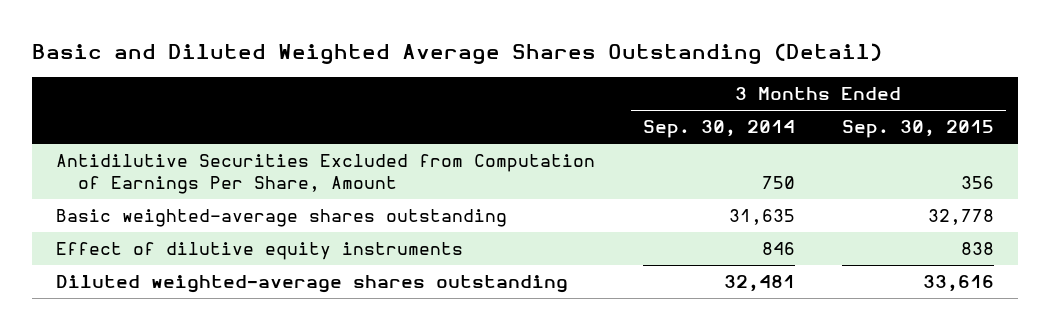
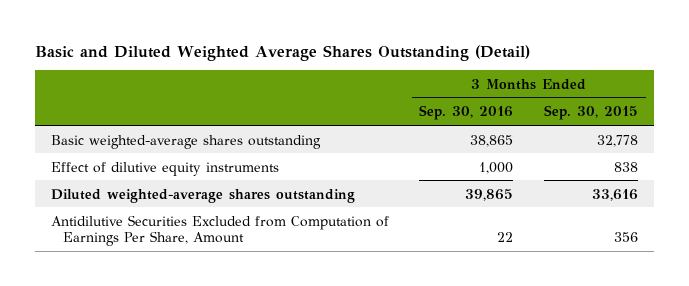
[642,120,795,139] Sep. 30, 2014 -> none
none -> [419,105,514,121] Sep. 30, 2016
[55,154,595,194] Antidilutive Securities Excluded from Computation of Earnings Per Share, Amount -> [50,214,389,247] Antidilutive Securities Excluded from Computation of Earnings Per Share, Amount

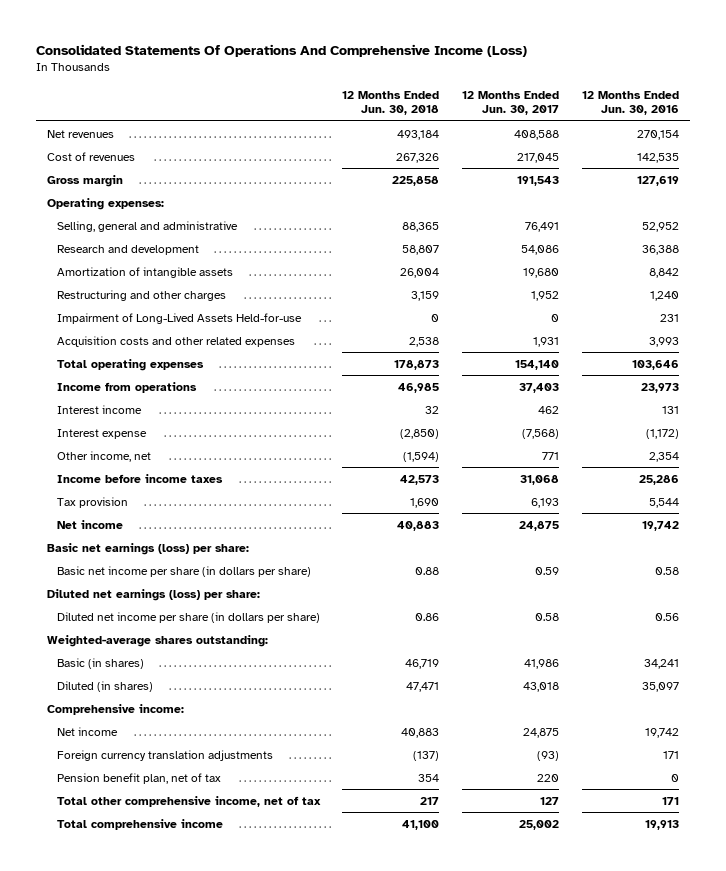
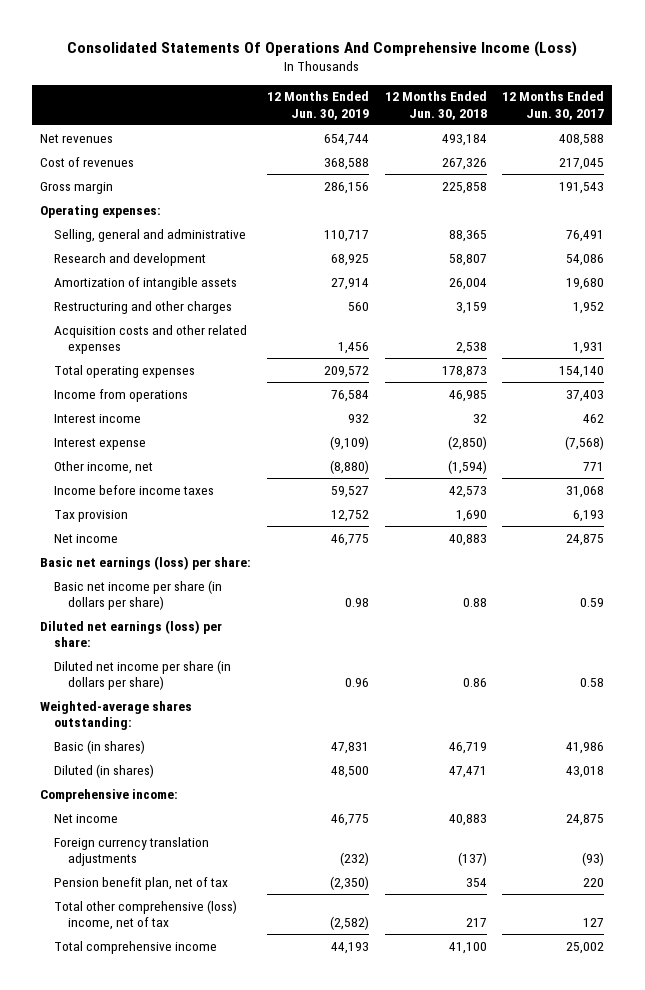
[581,90,679,116] 12 Months Ended Jun. 30, 2016 -> none
none -> [266,91,369,120] 12 Months Ended Jun. 30, 2019
[56,312,302,324] Impairment of Long-Lived Assets Held-for-use -> none
[56,795,321,807] Total other comprehensive income, net of tax -> [53,899,237,931] Total other comprehensive (loss) income, net of tax

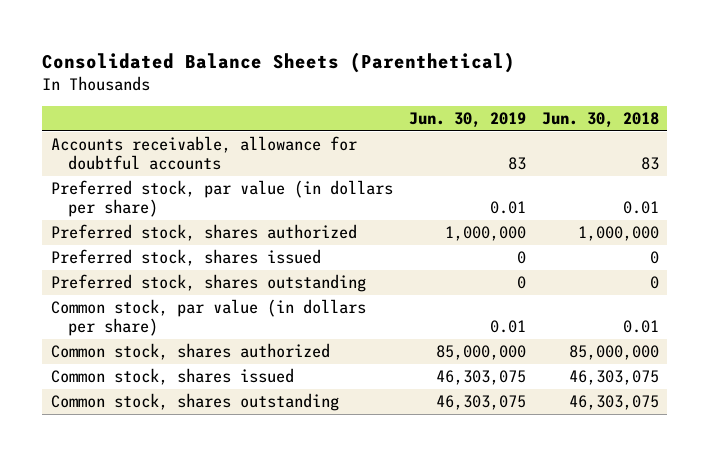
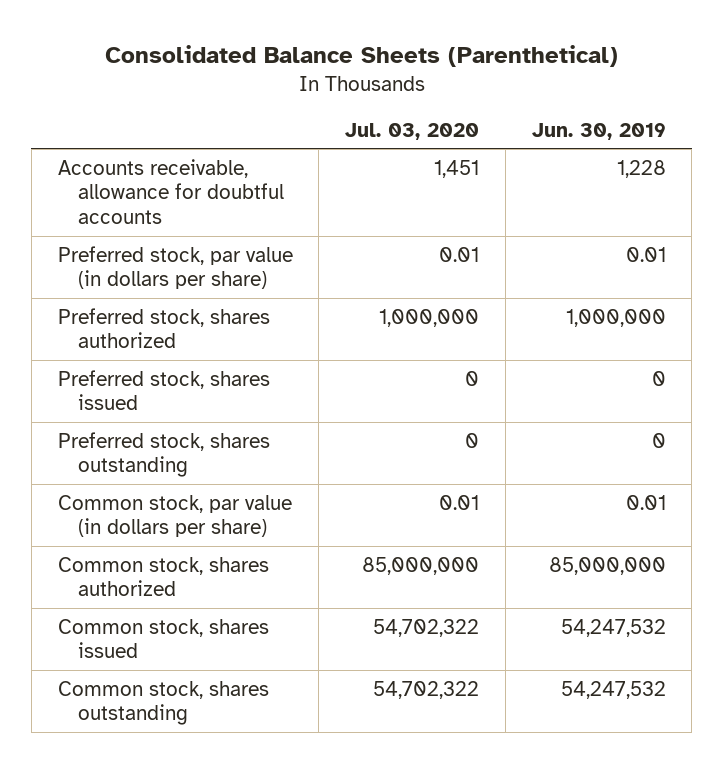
[542,112,660,129] Jun. 30, 2018 -> none
none -> [345,122,480,140] Jul. 03, 2020
[507,157,526,171] 83 -> [616,159,666,178] 1,228
[435,370,526,386] 46,303,075 -> [560,618,666,637] 54,247,532
[435,395,526,411] 46,303,075 -> [560,680,666,699] 54,247,532

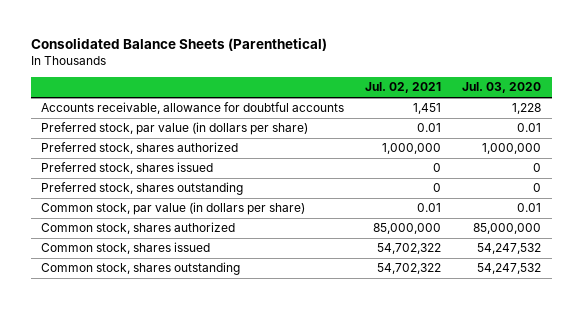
[531,122,666,140] Jun. 30, 2019 -> none
none -> [365,82,442,94] Jul. 02, 2021
[434,159,480,178] 1,451 -> [512,103,542,115] 1,228
[373,618,480,637] 54,702,322 -> [477,243,542,255] 54,247,532
[373,680,480,699] 54,702,322 -> [477,263,542,275] 54,247,532

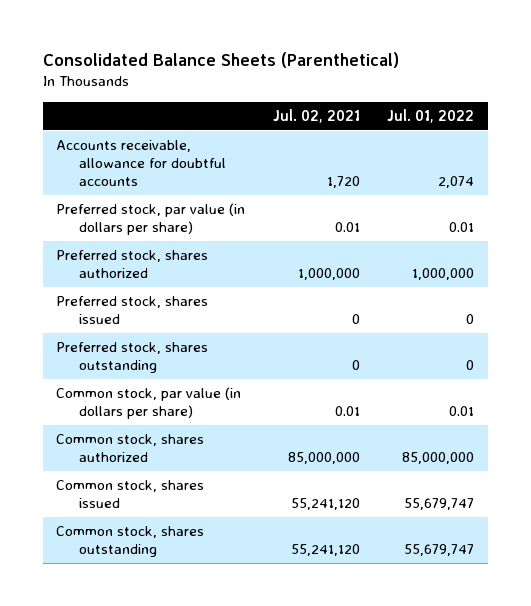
[462,82,542,94] Jul. 03, 2020 -> none
none -> [387,108,475,123] Jul. 01, 2022
[413,103,442,115] 1,451 -> [326,175,360,188] 1,720
[377,243,442,255] 54,702,322 -> [290,498,360,511] 55,241,120
[377,263,442,275] 54,702,322 -> [290,544,360,557] 55,241,120

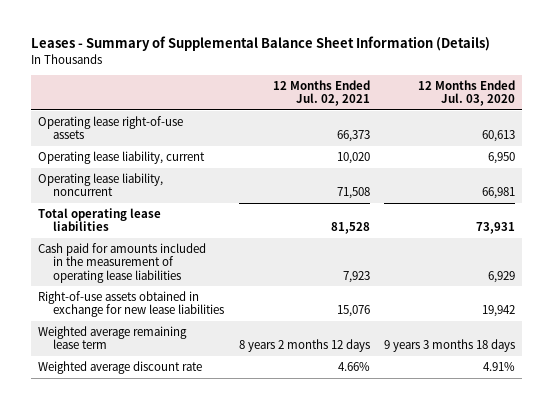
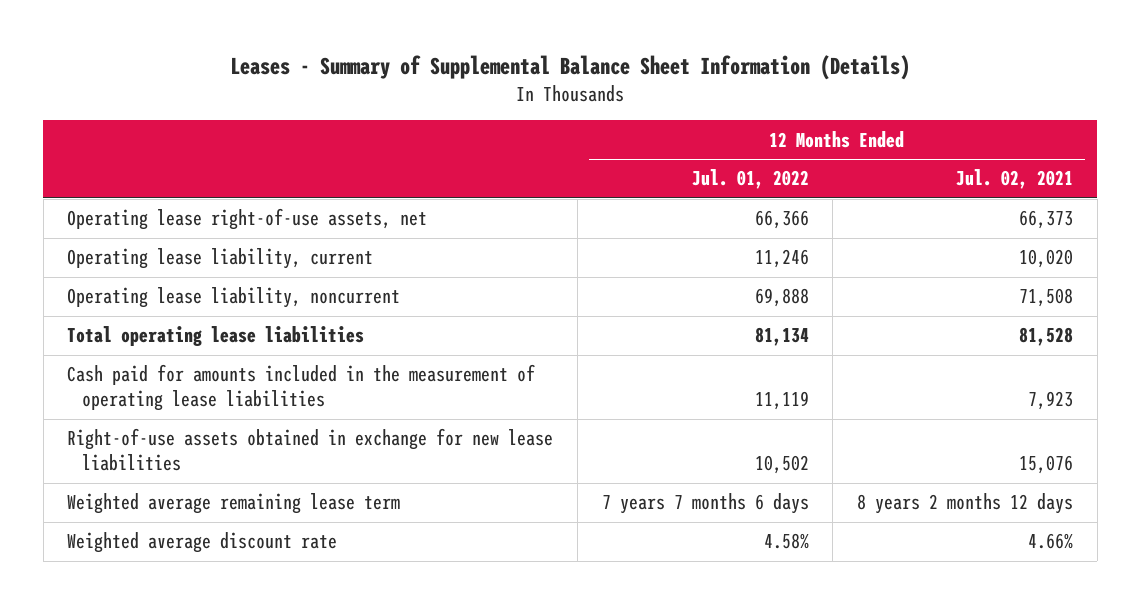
[418,79,516,107] 12 Months Ended Jul. 03, 2020 -> none
none -> [691,169,809,190] Jul. 01, 2022
[37,115,183,140] Operating lease right-of-use assets -> [67,208,428,231] Operating lease right-of-use assets, net

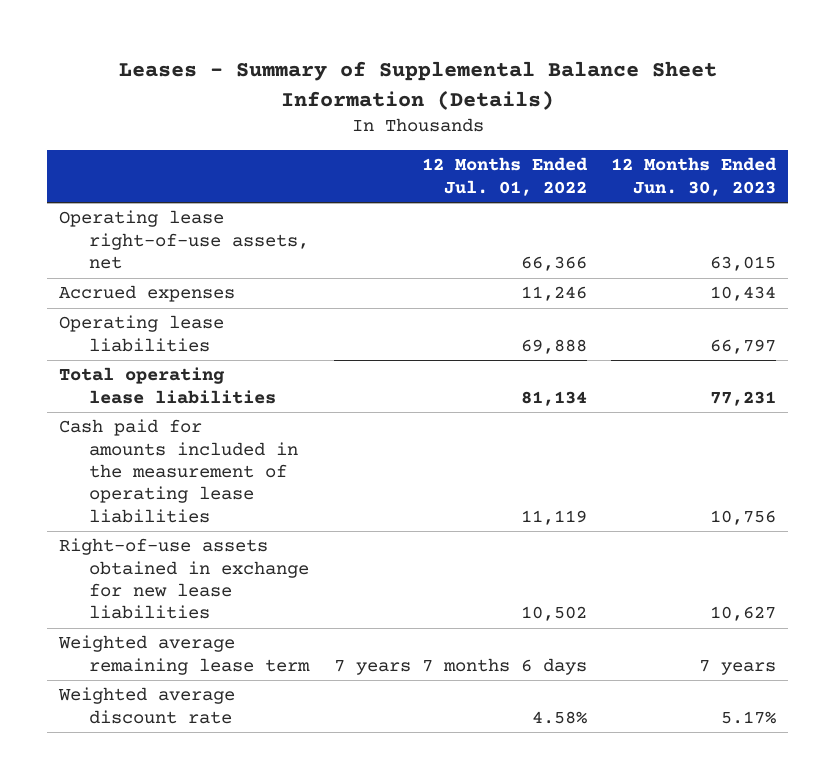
[955,169,1073,190] Jul. 02, 2021 -> none
none -> [611,157,778,196] 12 Months Ended Jun. 30, 2023
[67,248,374,270] Operating lease liability, current -> [59,285,236,303] Accrued expenses
[67,287,401,309] Operating lease liability, noncurrent -> [59,315,225,352] Operating lease liabilities

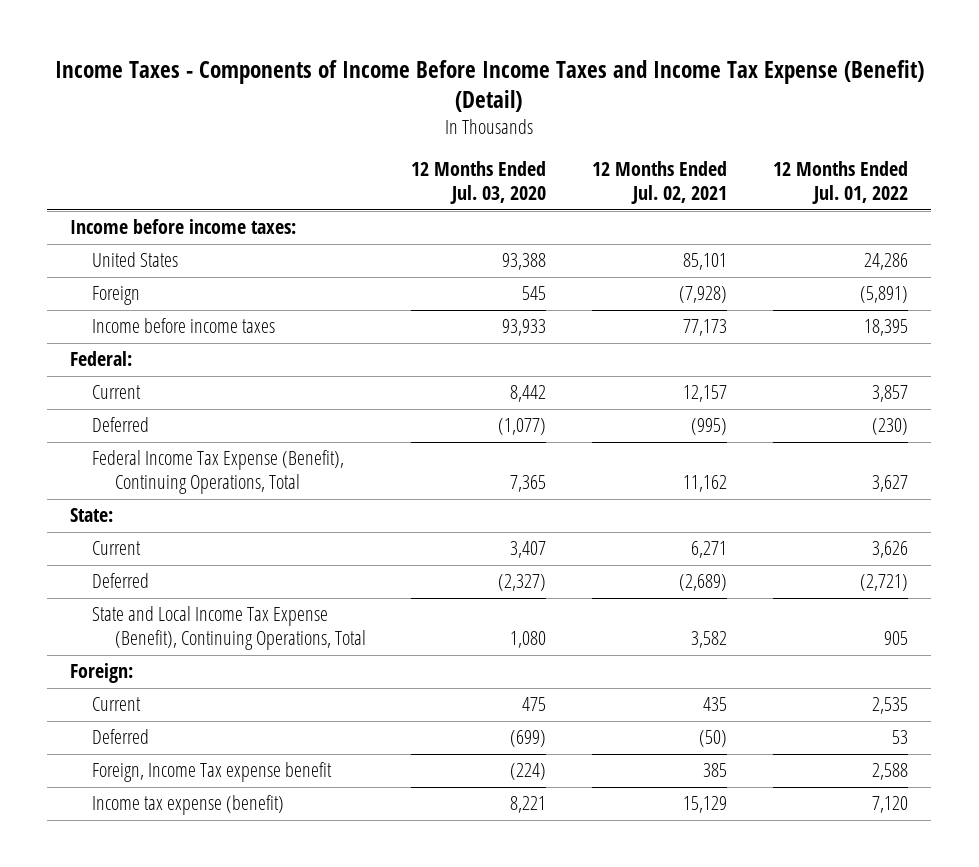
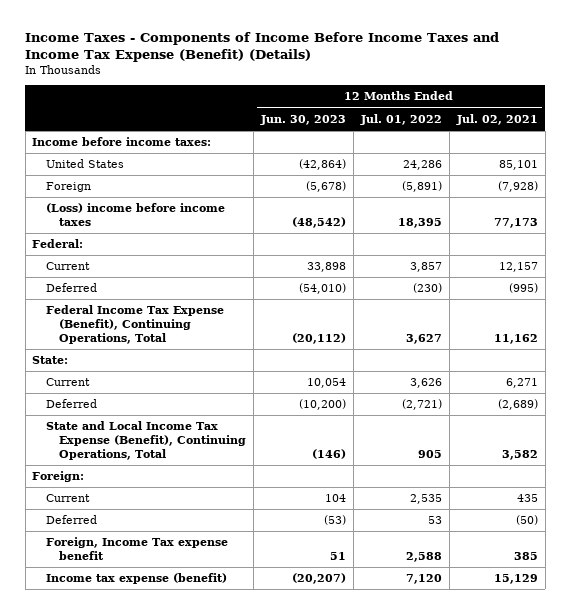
[55,59,925,112] Income Taxes - Components of Income Before Income Taxes and Income Tax Expense (Benefit) (Detail) -> [25,32,500,63] Income Taxes - Components of Income Before Income Taxes and Income Tax Expense (Benefit) (Details)
[411,161,547,205] 12 Months Ended Jul. 03, 2020 -> none
none -> [260,114,347,125] Jun. 30, 2023
[92,318,276,334] Income before income taxes -> [45,203,225,227] (Loss) income before income taxes

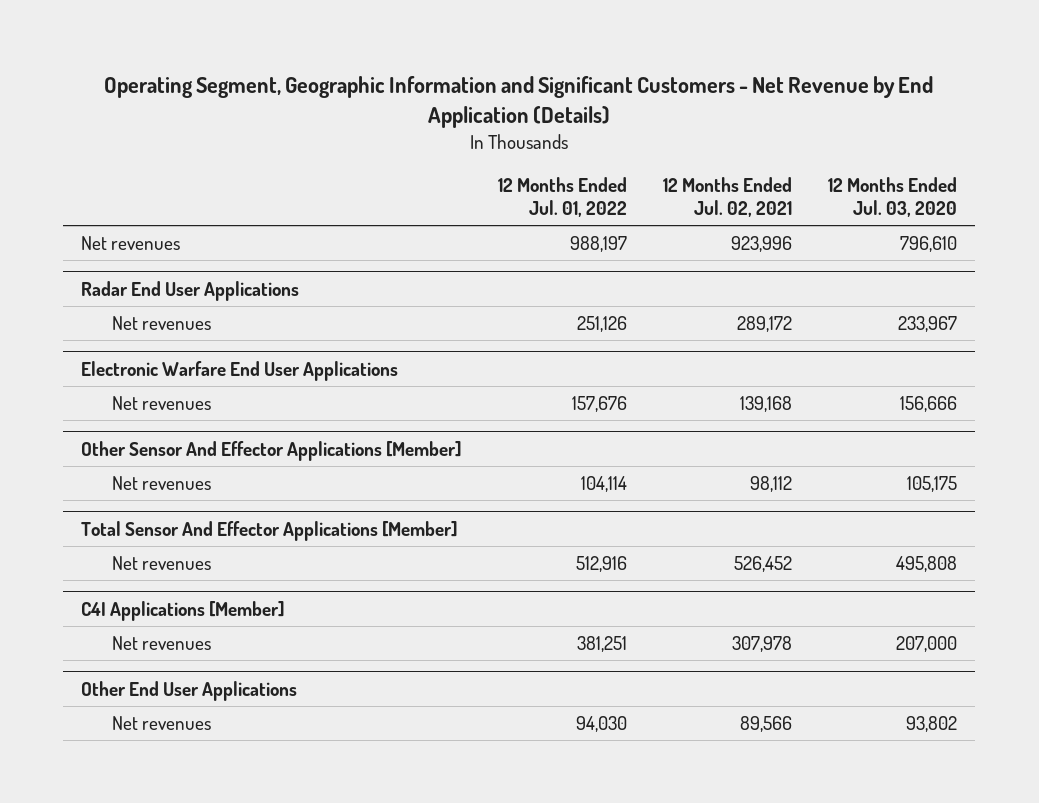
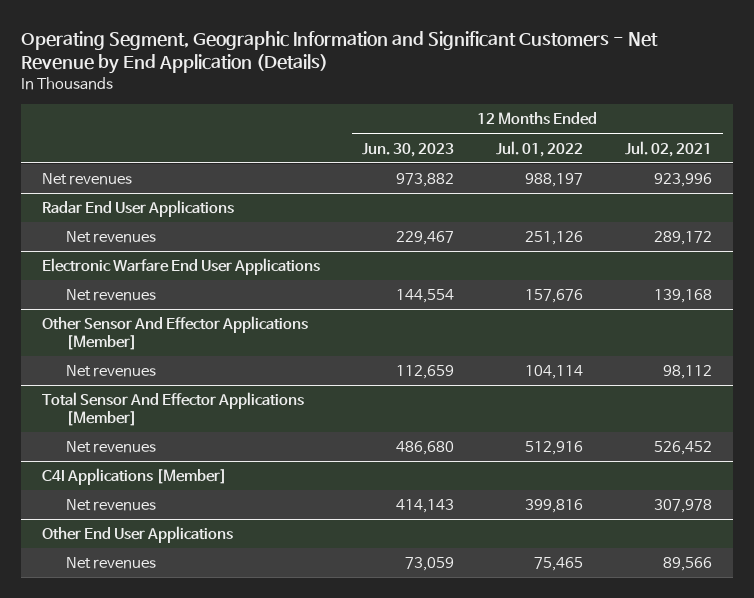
[828,176,958,218] 12 Months Ended Jul. 03, 2020 -> none
none -> [362,142,455,157] Jun. 30, 2023
[577,635,628,652] 381,251 -> [525,499,584,514] 399,816
[576,715,628,732] 94,030 -> [534,557,584,572] 75,465

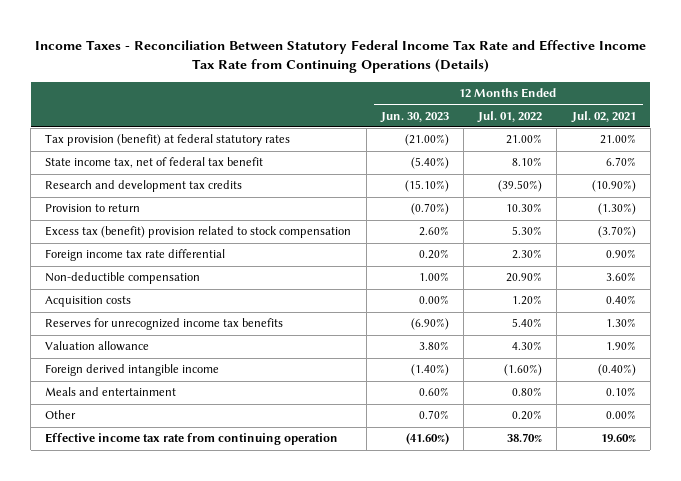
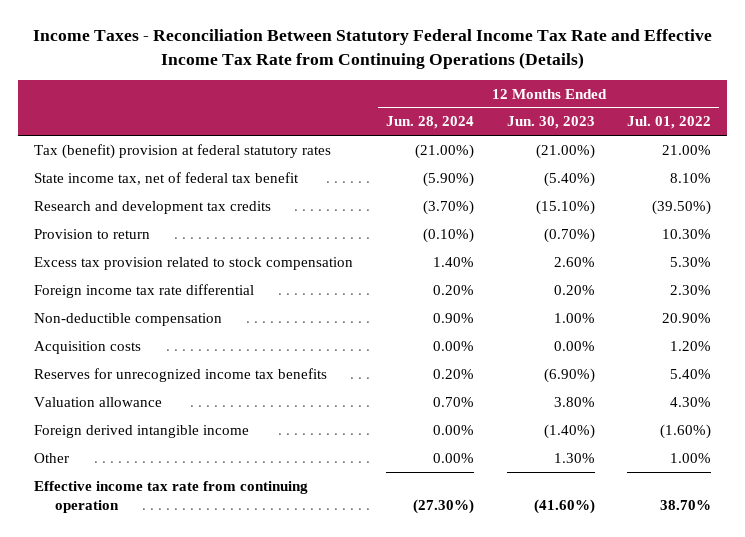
[570,110,636,123] Jul. 02, 2021 -> none
none -> [385,116,474,130] Jun. 28, 2024
[45,134,291,147] Tax provision (benefit) at federal statutory rates -> [34,143,332,159] Tax (benefit) provision at federal statutory rates
[45,226,352,239] Excess tax (benefit) provision related to stock compensation -> [34,256,354,270] Excess tax provision related to stock compensation
[45,387,177,397] Meals and entertainment -> none
[418,410,449,420] 0.70% -> [553,452,595,463] 1.30%
[512,410,543,421] 0.20% -> [670,452,712,463] 1.00%

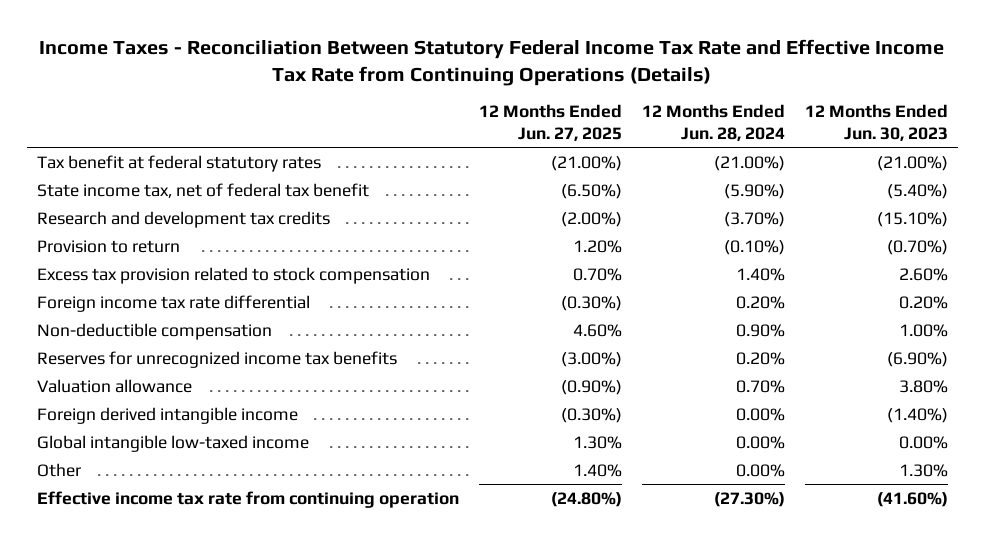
[627,116,712,130] Jul. 01, 2022 -> none
none -> [478,104,622,142] 12 Months Ended Jun. 27, 2025
[34,143,332,159] Tax (benefit) provision at federal statutory rates -> [37,154,322,172] Tax benefit at federal statutory rates
[34,340,142,354] Acquisition costs -> none
none -> [37,434,310,452] Global intangible low-taxed income

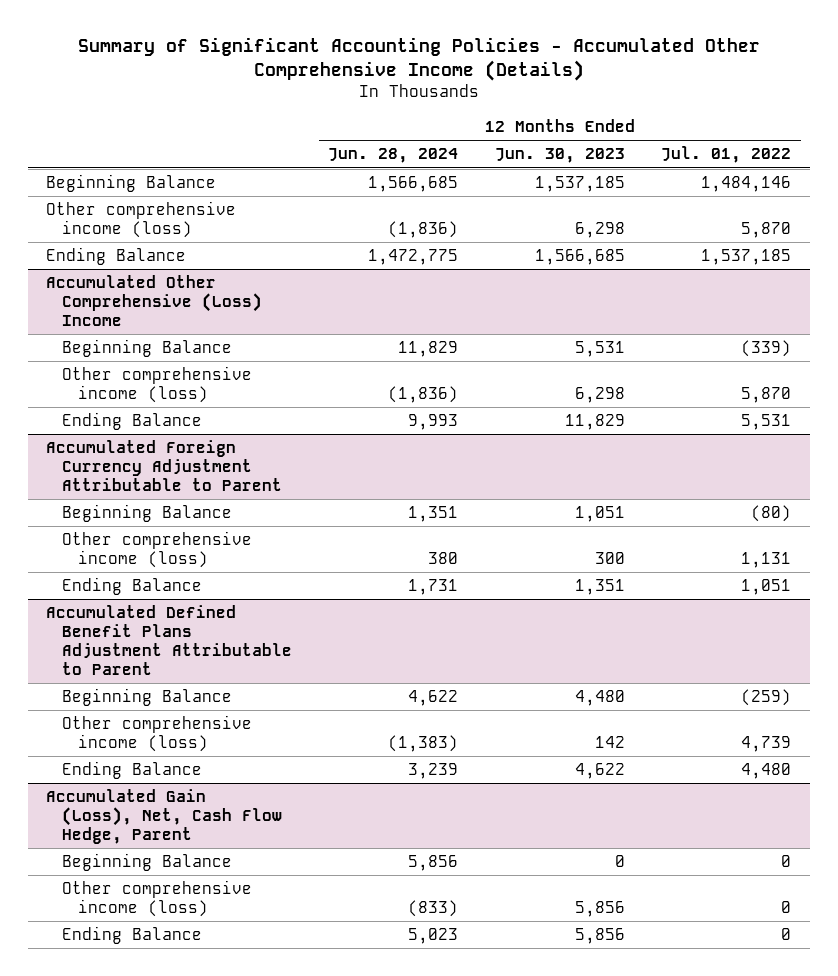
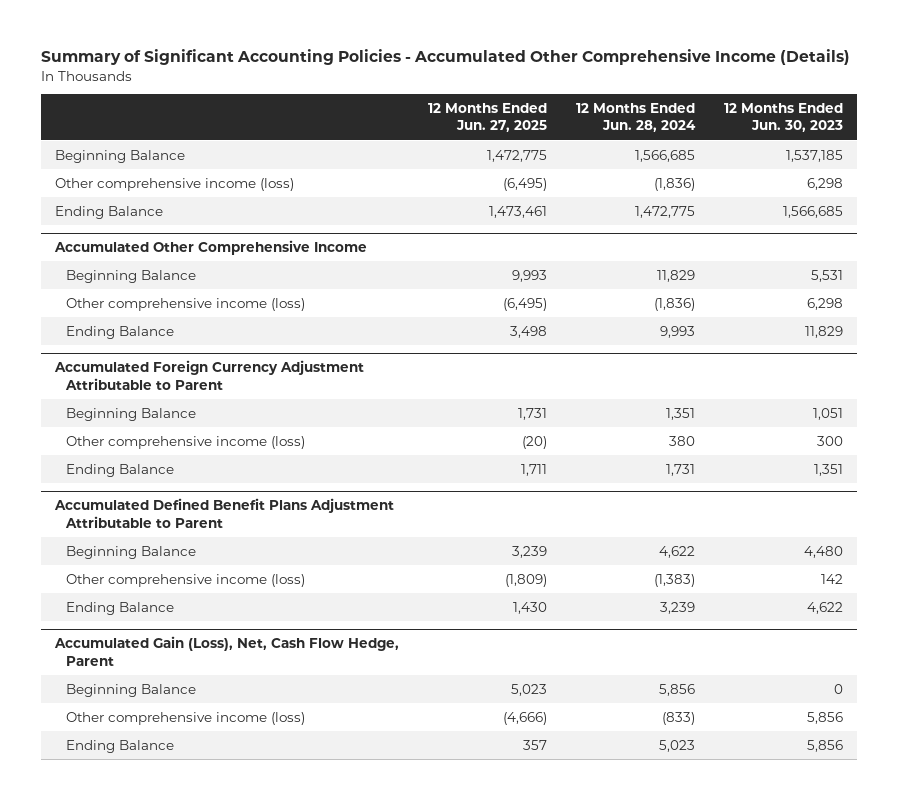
[661,146,792,164] Jul. 01, 2022 -> none
none -> [428,102,548,133] 12 Months Ended Jun. 27, 2025
[46,275,263,327] Accumulated Other Comprehensive (Loss) Income -> [54,240,368,256] Accumulated Other Comprehensive Income

